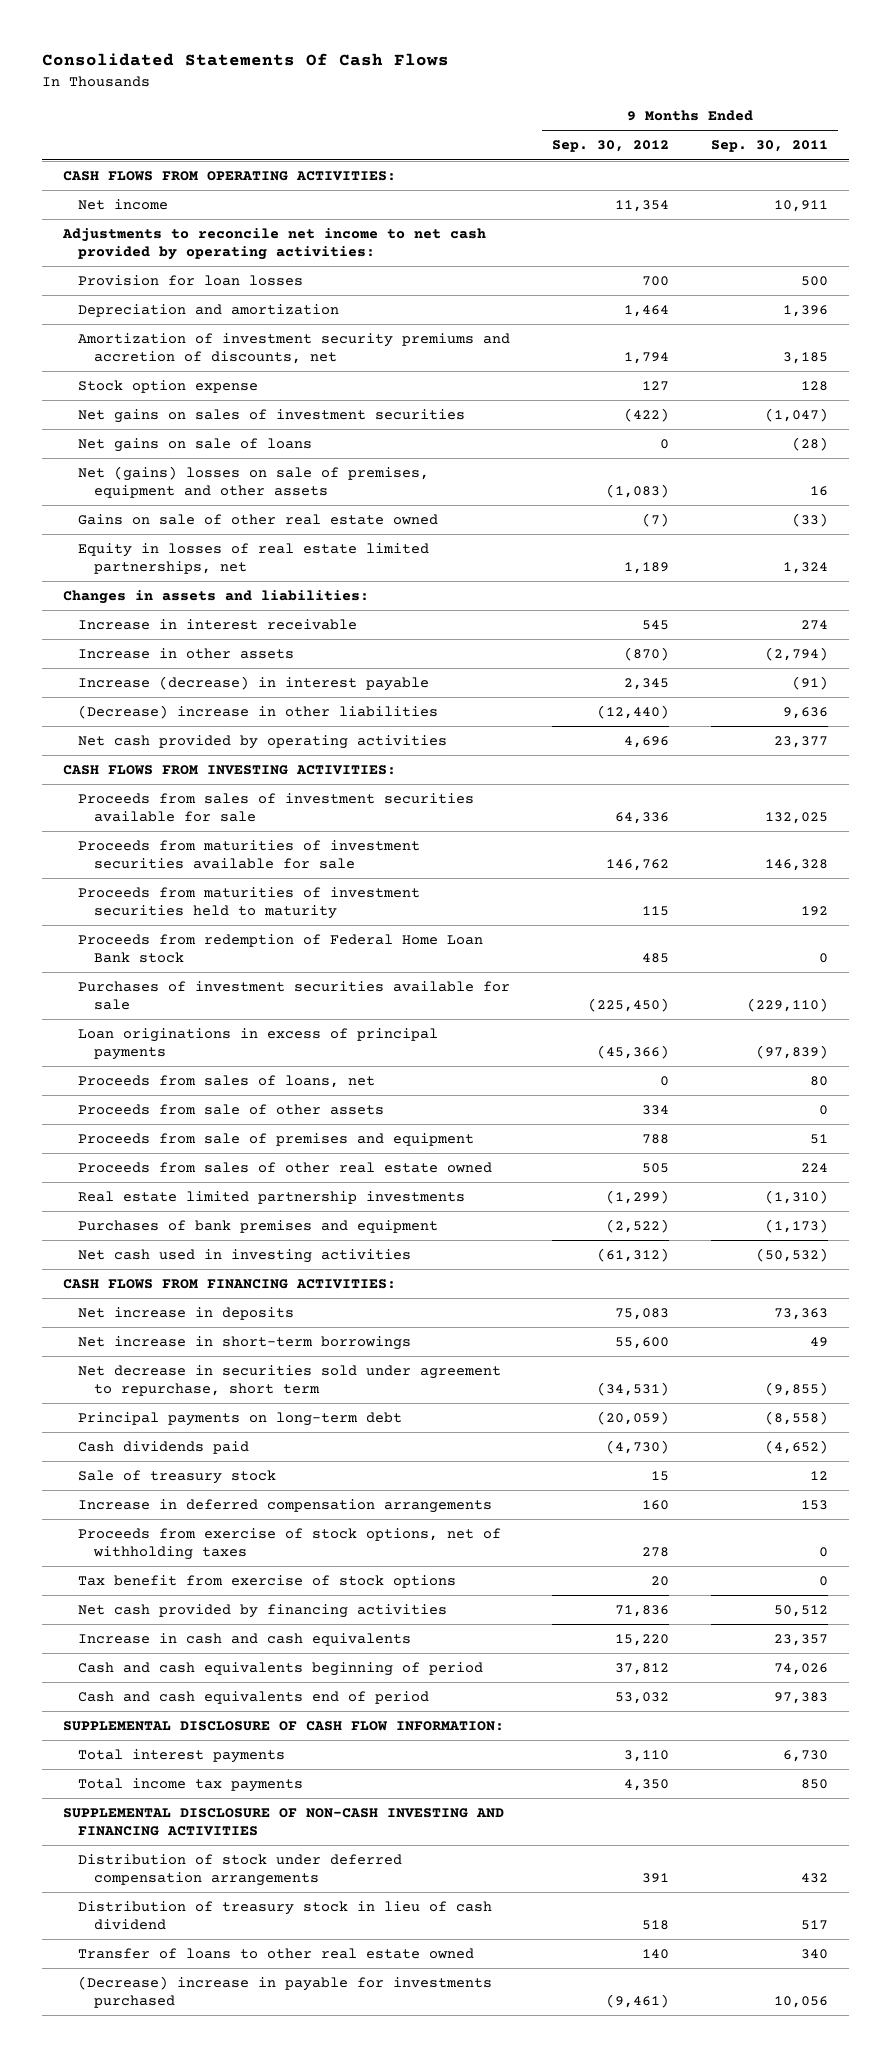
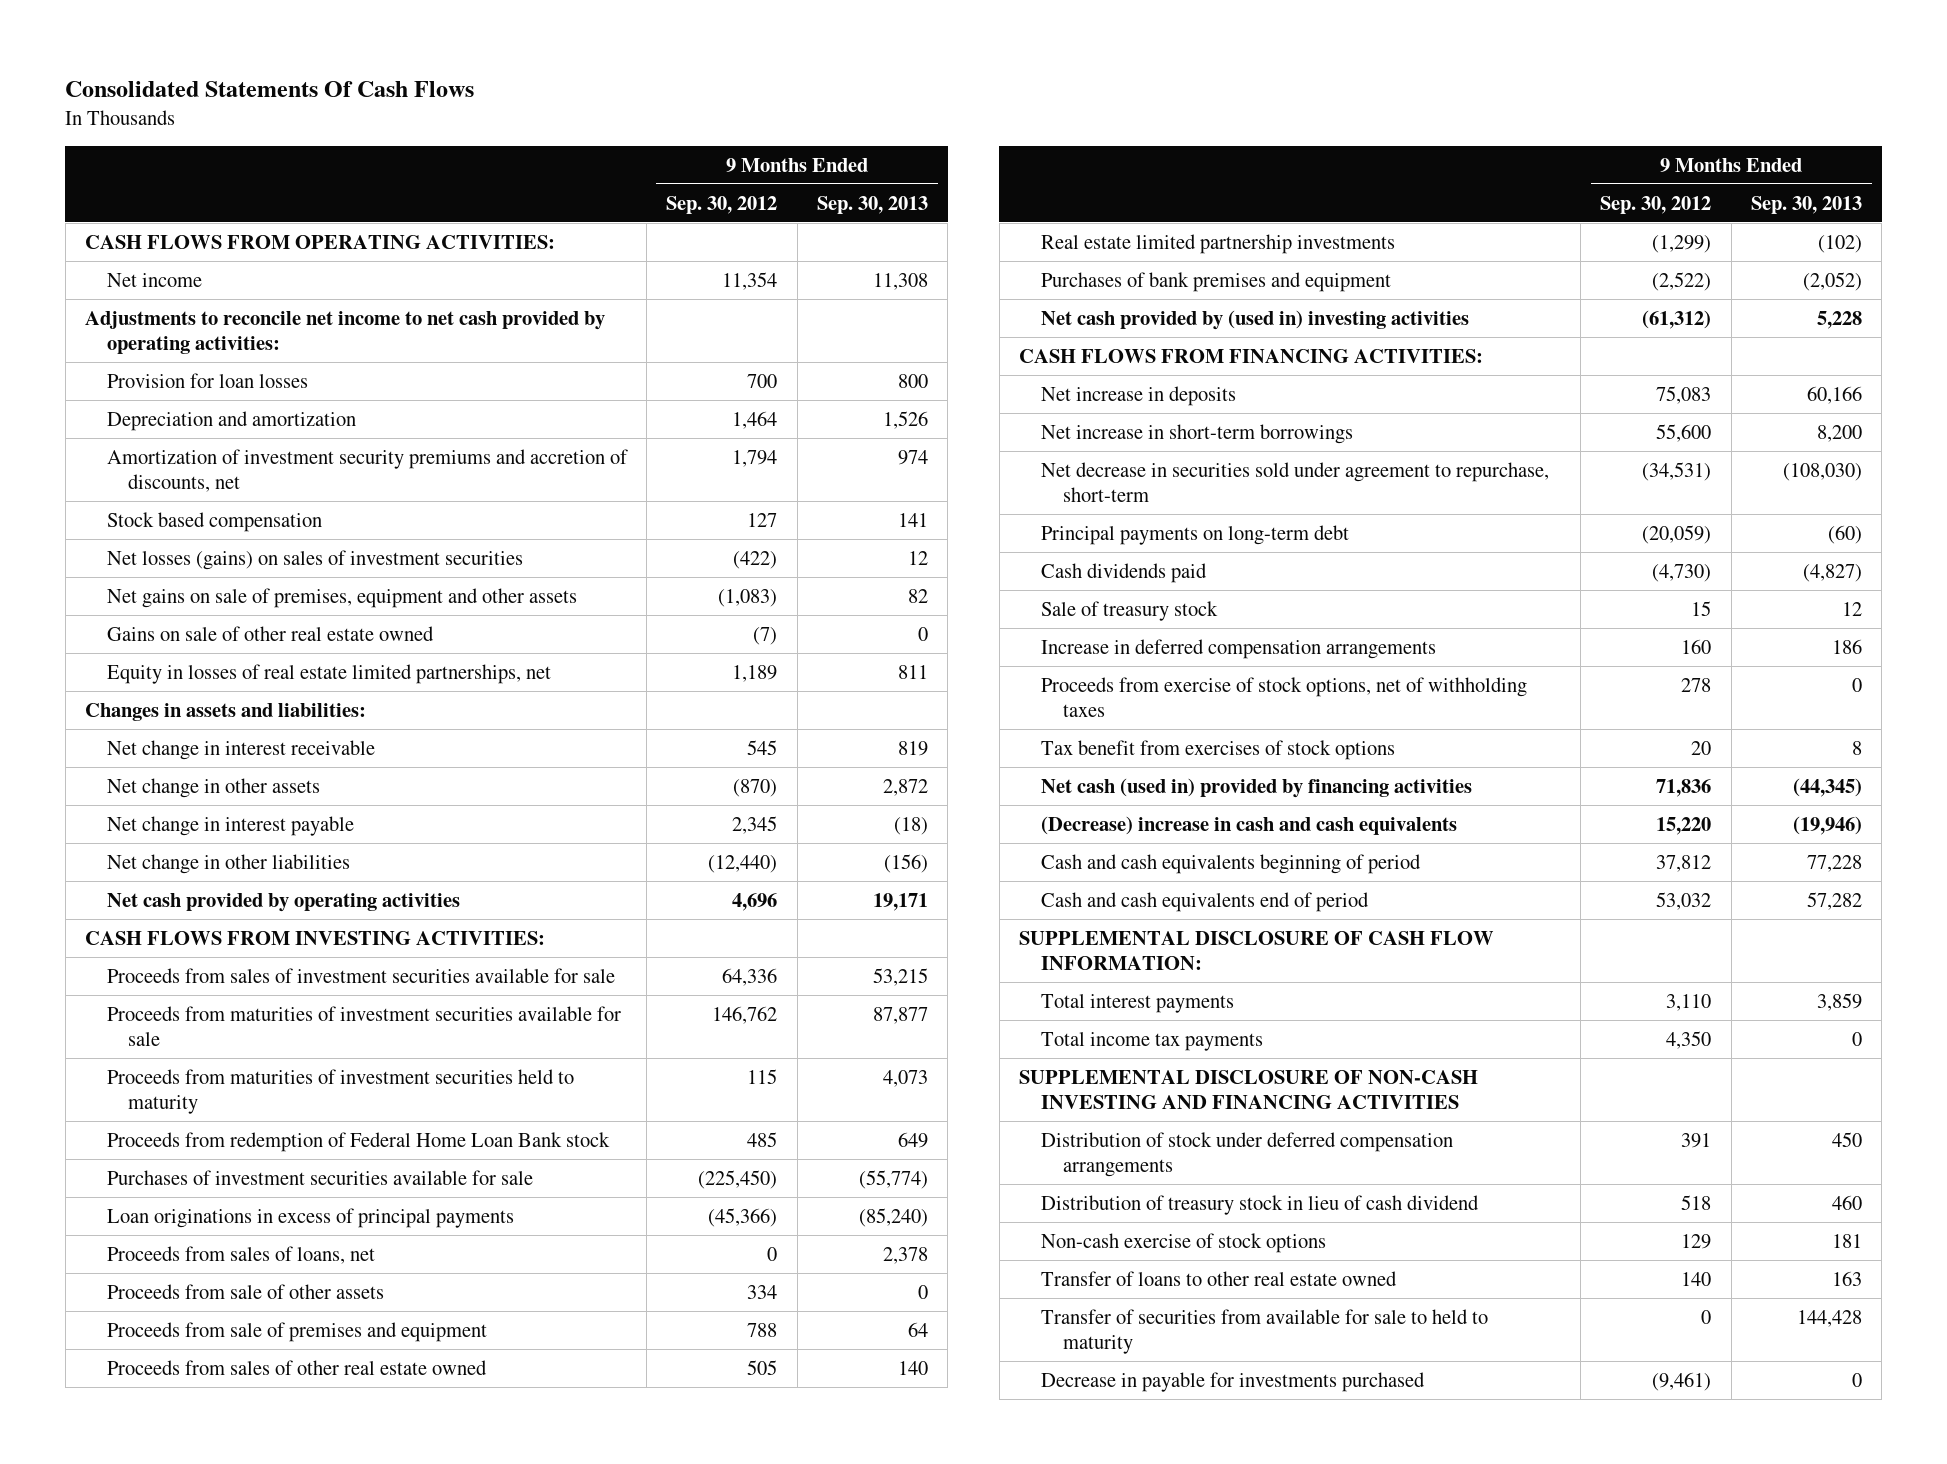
[711,140,829,153] Sep. 30, 2011 -> none
none -> [816,195,928,214] Sep. 30, 2013
[78,438,313,453] Net gains on sale of loans -> none
[78,380,259,394] Stock option expense -> [106,511,322,532] Stock based compensation
[78,409,466,424] Net gains on sales of investment securities -> [106,549,523,570] Net losses (gains) on sales of investment securities
[78,466,430,498] Net (gains) losses on sale of premises, equipment and other assets -> [106,587,577,608] Net gains on sale of premises, equipment and other assets
[78,619,358,631] Increase in interest receivable -> [106,739,375,760] Net change in interest receivable
[78,648,295,660] Increase in other assets -> [106,777,320,798] Net change in other assets
[78,676,430,692] Increase (decrease) in interest payable -> [106,815,354,836] Net change in interest payable
[78,705,439,720] (Decrease) increase in other liabilities -> [106,853,350,874] Net change in other liabilities
[78,1249,412,1264] Net cash used in investing activities -> [1040,309,1469,330] Net cash provided by (used in) investing activities
[78,1365,502,1396] Net decrease in securities sold under agreement to repurchase, short term -> [1040,461,1549,502] Net decrease in securities sold under agreement to repurchase, short-term
[78,1575,457,1589] Tax benefit from exercise of stock options -> [1040,739,1395,760] Tax benefit from exercises of stock options
[78,1604,448,1619] Net cash provided by financing activities -> [1040,777,1472,798] Net cash (used in) provided by financing activities
[78,1633,412,1647] Increase in cash and cash equivalents -> [1040,815,1457,835] (Decrease) increase in cash and cash equivalents
none -> [1040,1232,1326,1253] Non-cash exercise of stock options
none -> [1040,1308,1488,1354] Transfer of securities from available for sale to held to maturity
[78,1976,493,2008] (Decrease) increase in payable for investments purchased -> [1040,1371,1425,1392] Decrease in payable for investments purchased

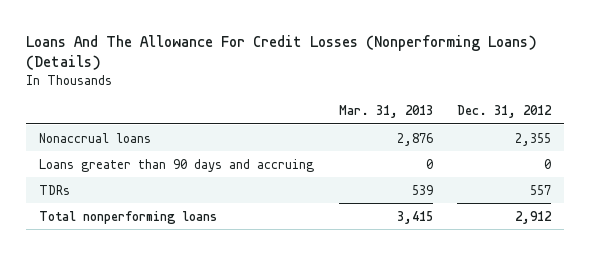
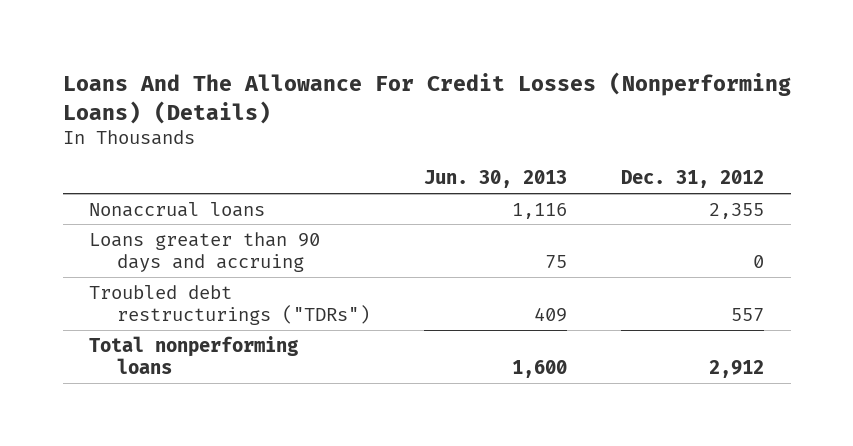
[338,105,433,119] Mar. 31, 2013 -> none
none -> [423,170,567,189] Jun. 30, 2013
[38,184,70,195] TDRs -> [89,284,371,325] Troubled debt restructurings ("TDRs")

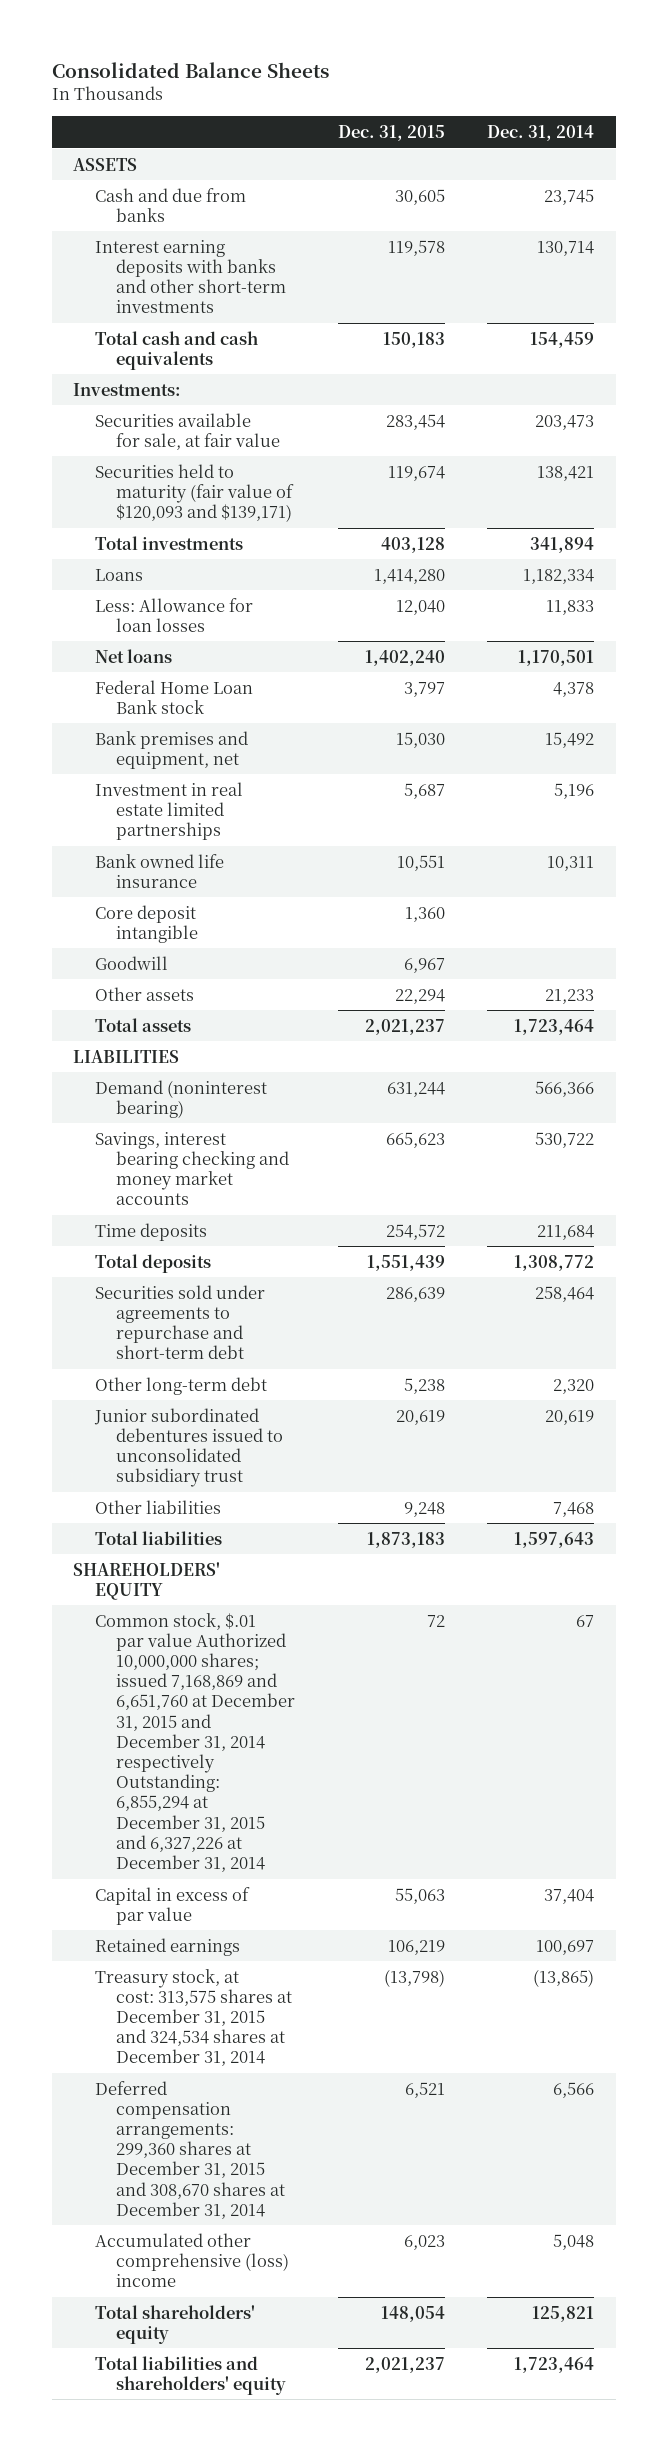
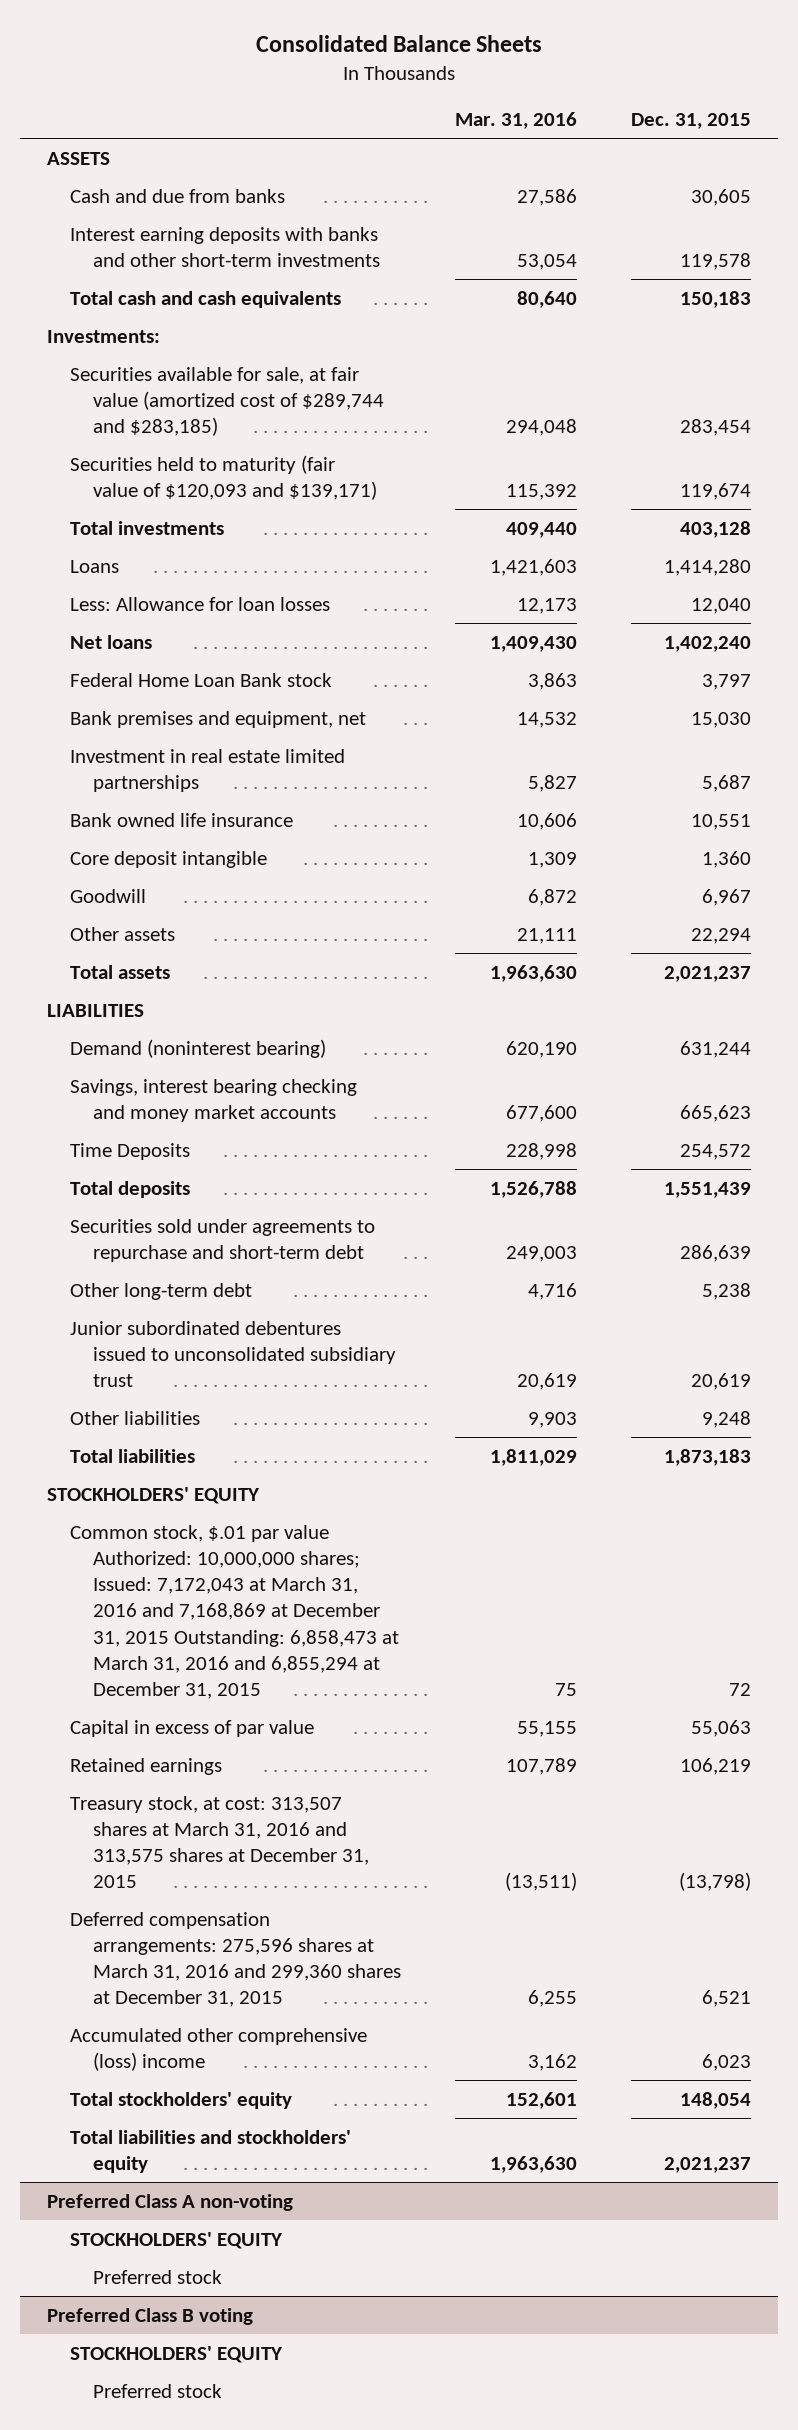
[487,125,595,142] Dec. 31, 2014 -> none
none -> [454,112,577,130] Mar. 31, 2016
[94,412,281,450] Securities available for sale, at fair value -> [70,366,385,437] Securities available for sale, at fair value (amortized cost of $289,744 and $283,185)
[94,1222,207,1241] Time deposits -> [70,1142,191,1160] Time Deposits
[73,1561,221,1600] SHAREHOLDERS' EQUITY -> [46,1486,260,1504] STOCKHOLDERS' EQUITY
[94,1612,296,1873] Common stock, $.01 par value Authorized 10,000,000 shares; issued 7,168,869 and 6,651,760 at December 31, 2015 and December 31, 2014 respectively Outstanding: 6,855,294 at December 31, 2015 and 6,327,226 at December 31, 2014 -> [70,1524,400,1700] Common stock, $.01 par value Authorized: 10,000,000 shares; Issued: 7,172,043 at March 31, 2016 and 7,168,869 at December 31, 2015 Outstanding: 6,858,473 at March 31, 2016 and 6,855,294 at December 31, 2015
[94,1968,293,2067] Treasury stock, at cost: 313,575 shares at December 31, 2015 and 324,534 shares at December 31, 2014 -> [70,1795,370,1889] Treasury stock, at cost: 313,507 shares at March 31, 2016 and 313,575 shares at December 31, 2015
[94,2080,286,2219] Deferred compensation arrangements: 299,360 shares at December 31, 2015 and 308,670 shares at December 31, 2014 -> [70,1911,402,2008] Deferred compensation arrangements: 275,596 shares at March 31, 2016 and 299,360 shares at December 31, 2015
[94,2304,255,2344] Total shareholders' equity -> [70,2091,293,2109] Total stockholders' equity
[94,2355,287,2395] Total liabilities and shareholders' equity -> [70,2129,352,2173] Total liabilities and stockholders' equity
none -> [46,2193,293,2211] Preferred Class A non-voting
none -> [70,2231,284,2249] STOCKHOLDERS' EQUITY
none -> [93,2269,223,2284] Preferred stock
none -> [46,2307,253,2325] Preferred Class B voting
none -> [70,2345,284,2363] STOCKHOLDERS' EQUITY
none -> [93,2383,223,2398] Preferred stock

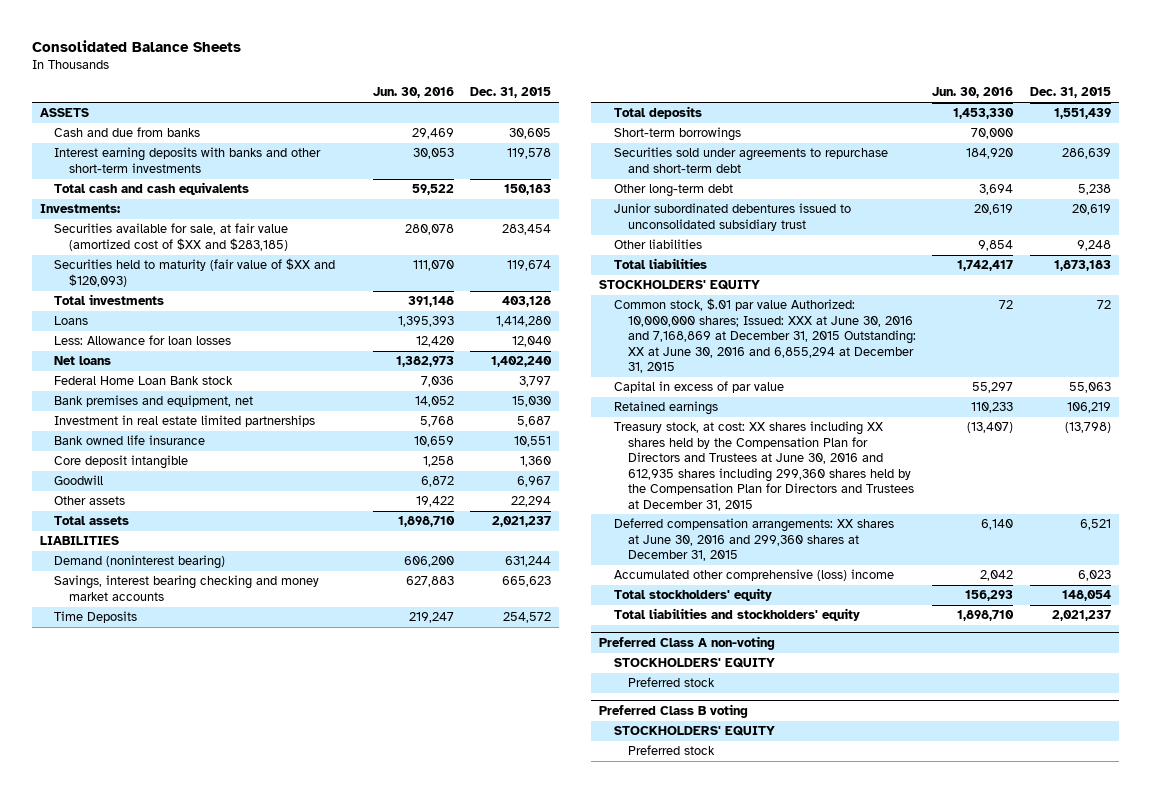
[454,112,577,130] Mar. 31, 2016 -> none
none -> [372,87,454,99] Jun. 30, 2016
[70,366,385,437] Securities available for sale, at fair value (amortized cost of $289,744 and $283,185) -> [54,223,289,251] Securities available for sale, at fair value (amortized cost of $XX and $283,185)
[70,454,378,500] Securities held to maturity (fair value of $120,093 and $139,171) -> [54,258,336,287] Securities held to maturity (fair value of $XX and $120,093)
none -> [613,127,741,142] Short-term borrowings
[70,1524,400,1700] Common stock, $.01 par value Authorized: 10,000,000 shares; Issued: 7,172,043 at March 31, 2016 and 7,168,869 at December 31, 2015 Outstanding: 6,858,473 at March 31, 2016 and 6,855,294 at December 31, 2015 -> [613,298,917,374] Common stock, $.01 par value Authorized: 10,000,000 shares; Issued: XXX at June 30, 2016 and 7,168,869 at December 31, 2015 Outstanding: XX at June 30, 2016 and 6,855,294 at December 31, 2015
[70,1795,370,1889] Treasury stock, at cost: 313,507 shares at March 31, 2016 and 313,575 shares at December 31, 2015 -> [613,421,915,511] Treasury stock, at cost: XX shares including XX shares held by the Compensation Plan for Directors and Trustees at June 30, 2016 and 612,935 shares including 299,360 shares held by the Compensation Plan for Directors and Trustees at December 31, 2015
[70,1911,402,2008] Deferred compensation arrangements: 275,596 shares at March 31, 2016 and 299,360 shares at December 31, 2015 -> [613,518,894,562] Deferred compensation arrangements: XX shares at June 30, 2016 and 299,360 shares at December 31, 2015

